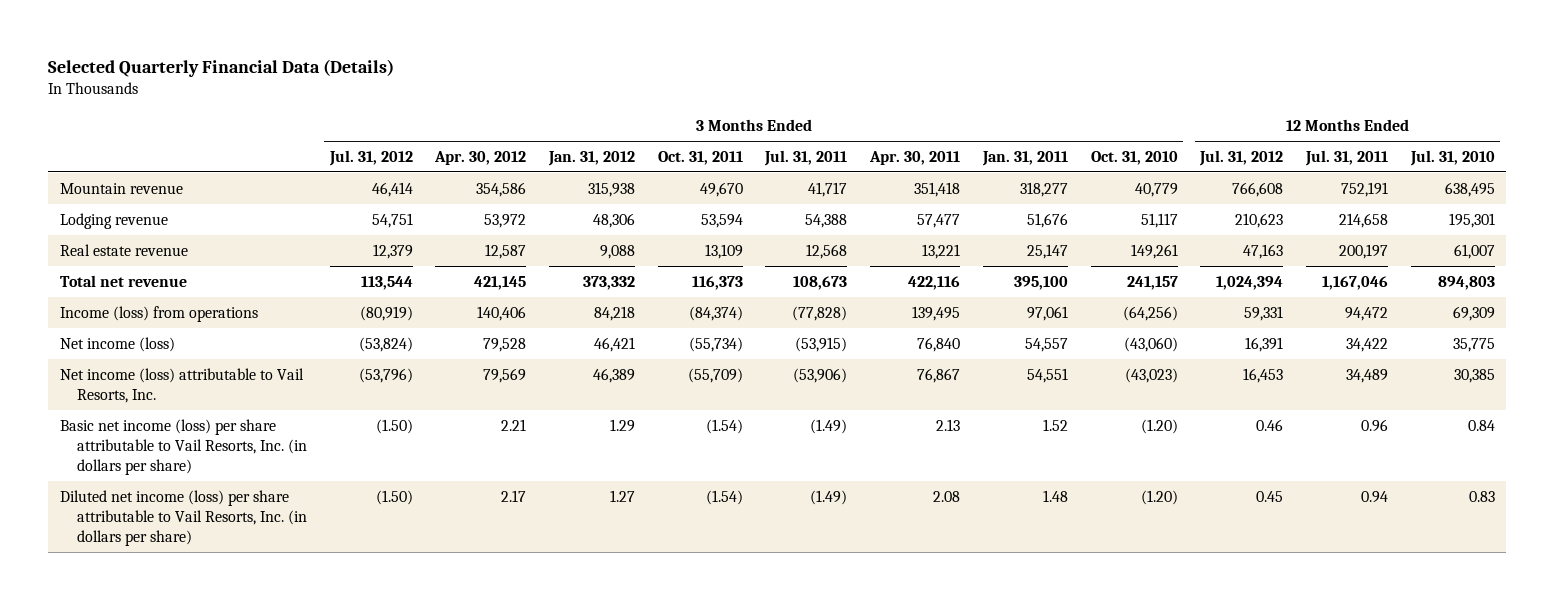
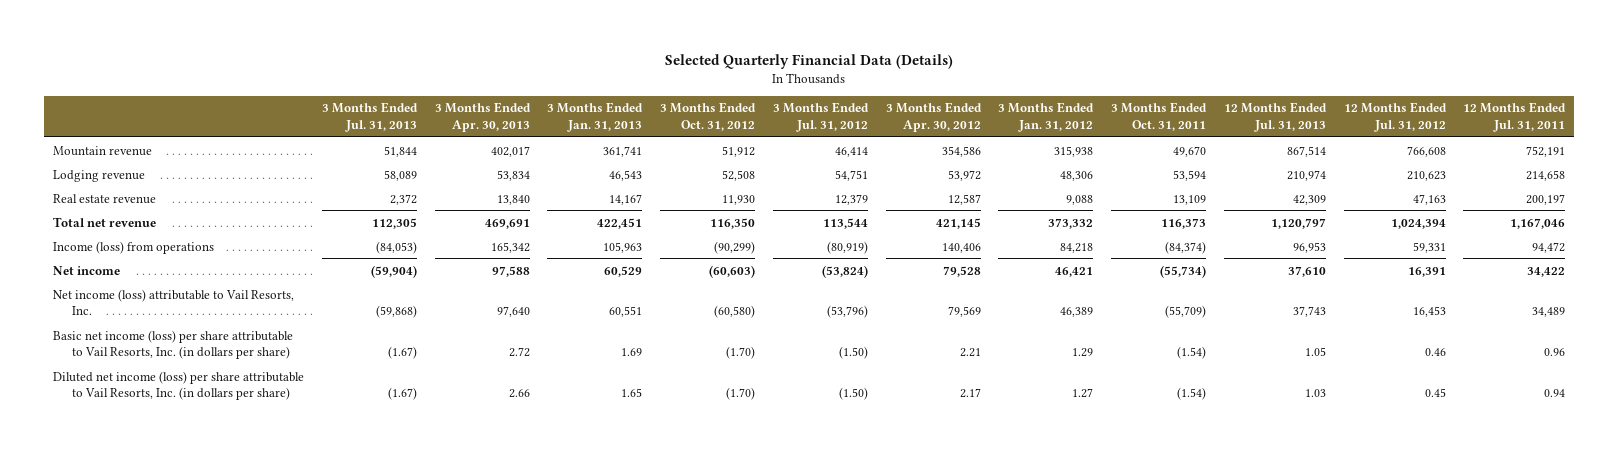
[764,149,848,166] Jul. 31, 2011 -> none
[869,150,961,165] Apr. 30, 2011 -> none
[981,150,1068,166] Jan. 31, 2011 -> none
[1090,150,1178,165] Oct. 31, 2010 -> none
[1409,149,1495,166] Jul. 31, 2010 -> none
none -> [321,102,418,132] 3 Months Ended Jul. 31, 2013
none -> [434,102,531,132] 3 Months Ended Apr. 30, 2013
none -> [547,102,644,132] 3 Months Ended Jan. 31, 2013
none -> [660,102,757,131] 3 Months Ended Oct. 31, 2012
none -> [1223,102,1327,132] 12 Months Ended Jul. 31, 2013
[59,336,175,352] Net income (loss) -> [52,265,120,275] Net income

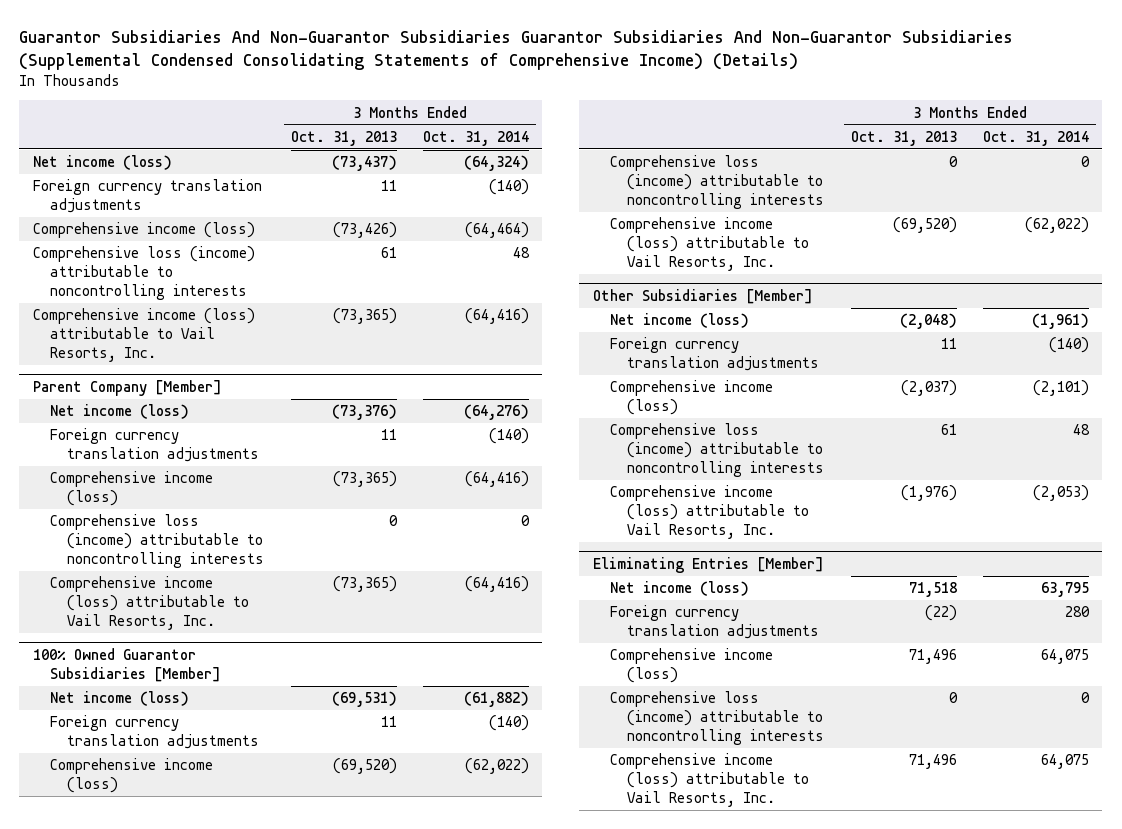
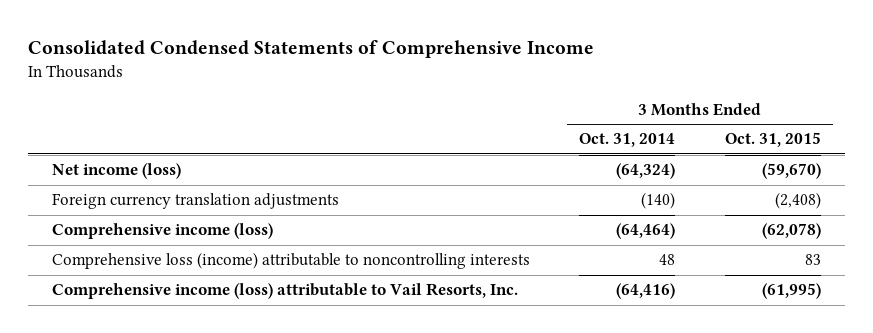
[19,29,1014,70] Guarantor Subsidiaries And Non-Guarantor Subsidiaries Guarantor Subsidiaries And Non-Guarantor Subsidiaries (Supplemental Condensed Consolidating Statements of Comprehensive Income) (Details) -> [27,40,594,59] Consolidated Condensed Statements of Comprehensive Income
[290,130,397,146] Oct. 31, 2013 -> none
none -> [724,132,821,148] Oct. 31, 2015
[32,379,222,396] Parent Company [Member] -> none
[50,404,190,420] Net income (loss) -> none
[50,428,260,463] Foreign currency translation adjustments -> none
[50,471,214,507] Comprehensive income (loss) -> none
[50,514,265,569] Comprehensive loss (income) attributable to noncontrolling interests -> none
[50,576,250,631] Comprehensive income (loss) attributable to Vail Resorts, Inc. -> none
[32,647,222,682] 100% Owned Guarantor Subsidiaries [Member] -> none
[50,691,190,707] Net income (loss) -> none
[50,715,260,750] Foreign currency translation adjustments -> none
[50,758,214,794] Comprehensive income (loss) -> none
[609,155,825,210] Comprehensive loss (income) attributable to noncontrolling interests -> none
[609,217,810,272] Comprehensive income (loss) attributable to Vail Resorts, Inc. -> none
[592,288,813,304] Other Subsidiaries [Member] -> none
[609,313,749,329] Net income (loss) -> none
[609,337,820,372] Foreign currency translation adjustments -> none
[609,380,773,416] Comprehensive income (loss) -> none
[609,423,825,478] Comprehensive loss (income) attributable to noncontrolling interests -> none
[609,485,810,540] Comprehensive income (loss) attributable to Vail Resorts, Inc. -> none
[592,556,824,573] Eliminating Entries [Member] -> none
[609,581,749,597] Net income (loss) -> none
[609,605,820,640] Foreign currency translation adjustments -> none
[609,648,773,684] Comprehensive income (loss) -> none
[609,691,825,746] Comprehensive loss (income) attributable to noncontrolling interests -> none
[609,753,810,808] Comprehensive income (loss) attributable to Vail Resorts, Inc. -> none

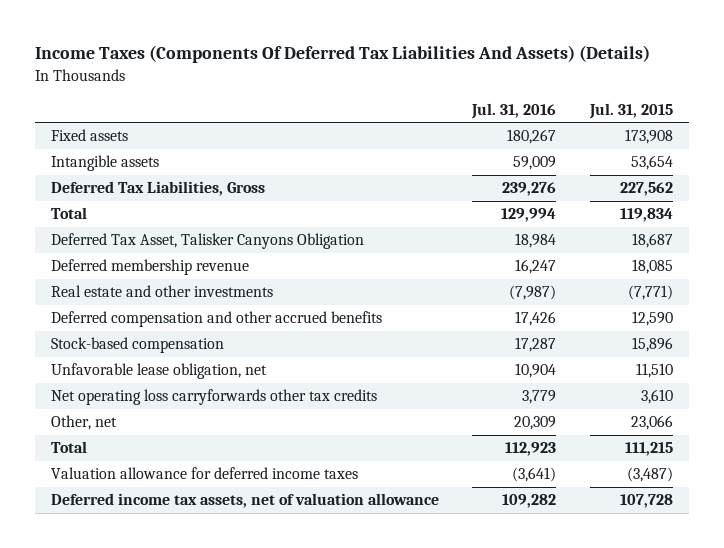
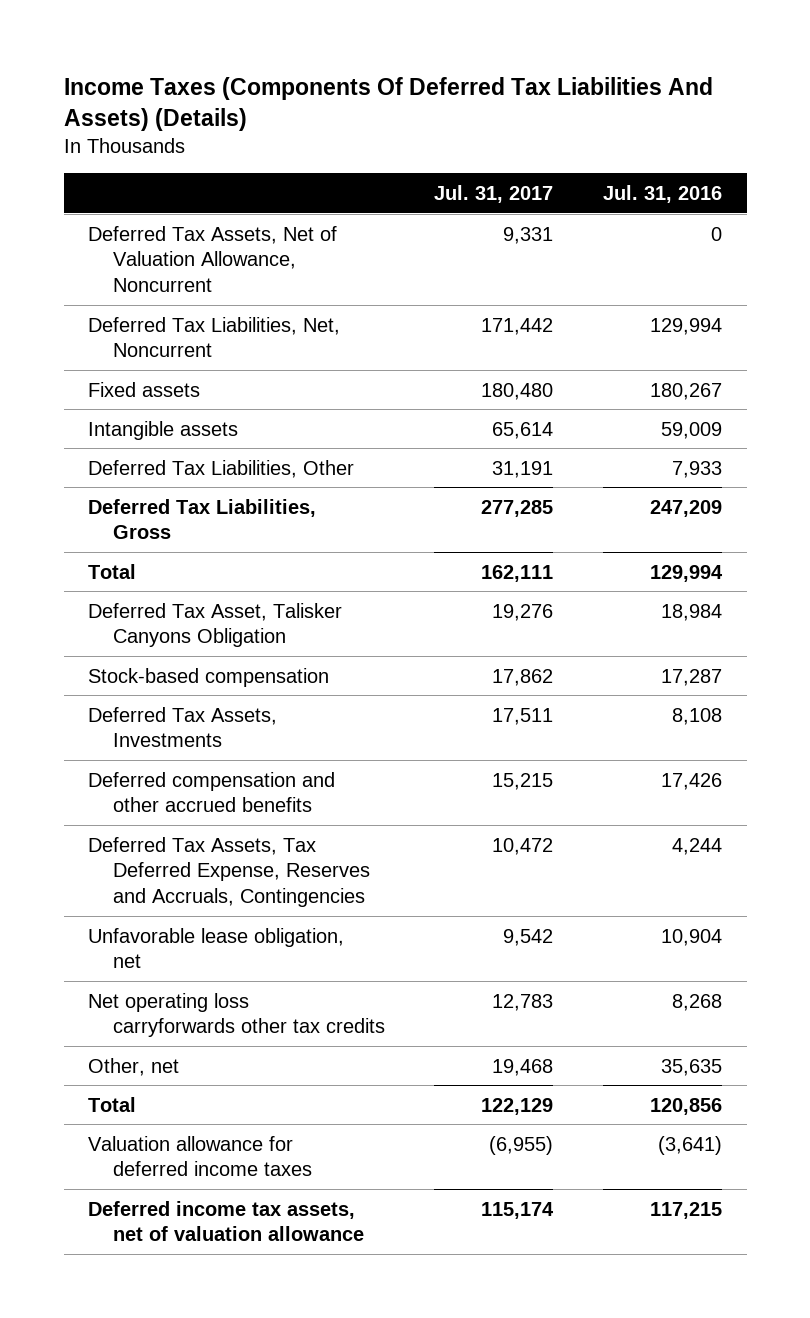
[588,102,673,119] Jul. 31, 2015 -> none
none -> [434,184,554,203] Jul. 31, 2017
none -> [88,225,338,293] Deferred Tax Assets, Net of Valuation Allowance, Noncurrent
none -> [88,316,341,358] Deferred Tax Liabilities, Net, Noncurrent
none -> [88,459,355,478] Deferred Tax Liabilities, Other
[502,182,557,197] 239,276 -> [649,499,722,517] 247,209
[51,259,250,276] Deferred membership revenue -> none
[51,285,274,298] Real estate and other investments -> none
none -> [88,706,278,748] Deferred Tax Assets, Investments
[51,311,383,328] Deferred compensation and other accrued benefits -> [88,771,336,813] Deferred compensation and other accrued benefits
none -> [88,836,370,908] Deferred Tax Assets, Tax Deferred Expense, Reserves and Accruals, Contingencies
[522,390,557,405] 3,779 -> [671,993,722,1011] 8,268
[514,416,557,431] 20,309 -> [660,1058,722,1076] 35,635
[505,442,557,457] 112,923 -> [649,1097,722,1115] 120,856
[502,494,557,509] 109,282 -> [649,1201,722,1219] 117,215

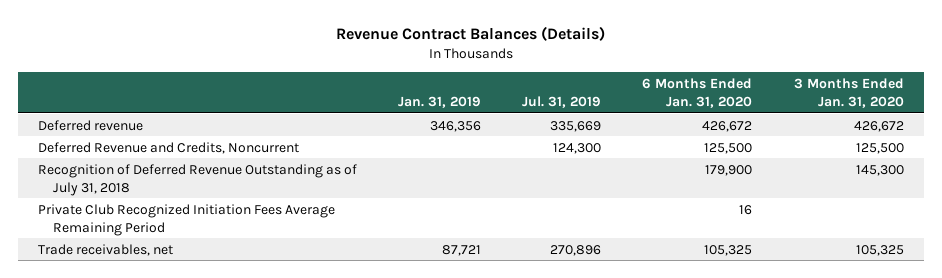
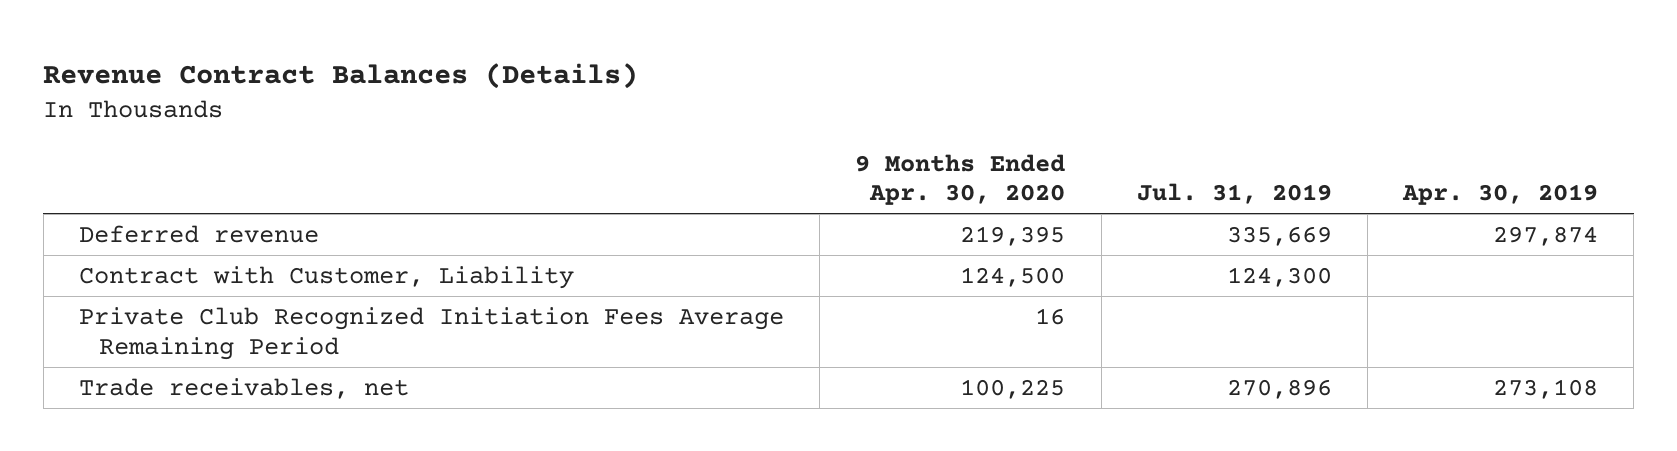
[398,95,482,108] Jan. 31, 2019 -> none
[642,77,753,108] 6 Months Ended Jan. 31, 2020 -> none
[793,77,904,108] 3 Months Ended Jan. 31, 2020 -> none
none -> [855,153,1066,206] 9 Months Ended Apr. 30, 2020
none -> [1402,184,1599,206] Apr. 30, 2019
[38,163,358,196] Recognition of Deferred Revenue Outstanding as of July 31, 2018 -> none
[38,141,300,154] Deferred Revenue and Credits, Noncurrent -> [78,266,574,290] Contract with Customer, Liability

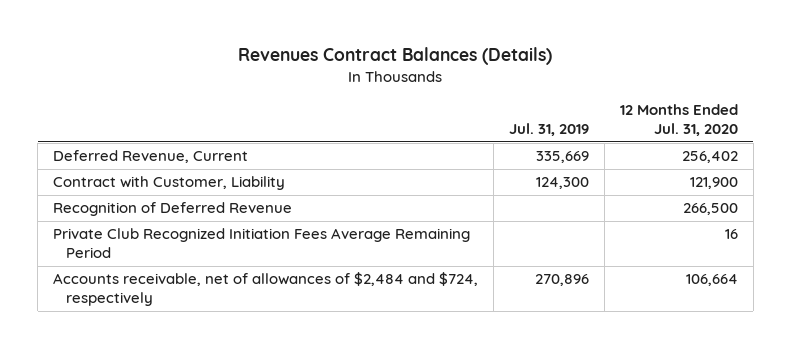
[43,62,639,89] Revenue Contract Balances (Details) -> [238,47,553,66] Revenues Contract Balances (Details)
[855,153,1066,206] 9 Months Ended Apr. 30, 2020 -> none
[1402,184,1599,206] Apr. 30, 2019 -> none
none -> [619,104,738,137] 12 Months Ended Jul. 31, 2020
[78,225,319,244] Deferred revenue -> [52,150,248,164] Deferred Revenue, Current
none -> [52,202,292,217] Recognition of Deferred Revenue
[78,378,409,400] Trade receivables, net -> [52,272,478,307] Accounts receivable, net of allowances of $2,484 and $724, respectively

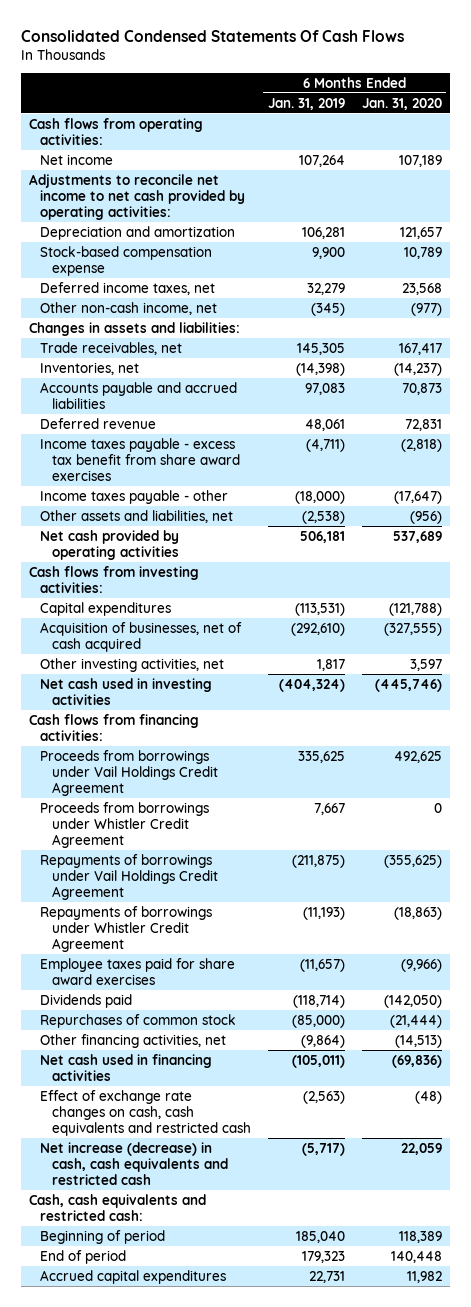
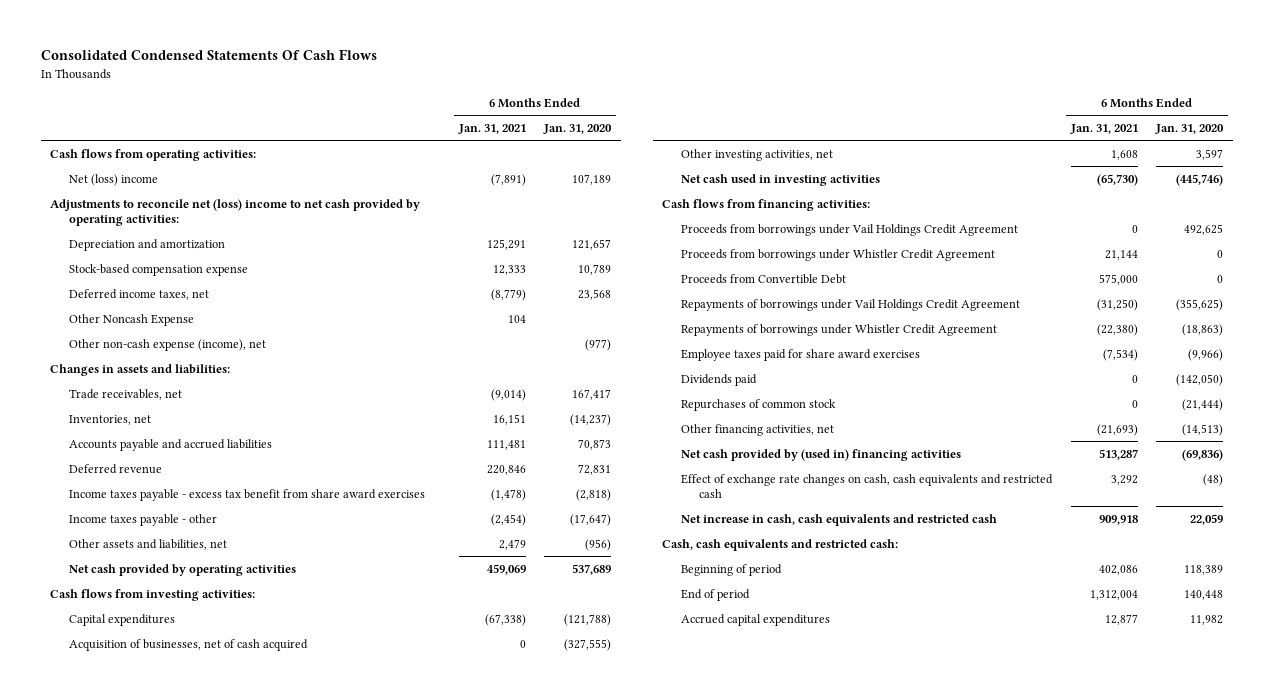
[267,97,345,110] Jan. 31, 2019 -> none
none -> [457,123,526,134] Jan. 31, 2021
[40,153,114,165] Net income -> [68,173,158,186] Net (loss) income
[29,173,246,220] Adjustments to reconcile net income to net cash provided by operating activities: -> [50,198,421,226] Adjustments to reconcile net (loss) income to net cash provided by operating activities:
none -> [68,313,194,326] Other Noncash Expense
[40,301,218,315] Other non-cash income, net -> [68,338,266,351] Other non-cash expense (income), net
none -> [680,273,846,284] Proceeds from Convertible Debt
[40,1053,213,1081] Net cash used in financing activities -> [680,448,961,461] Net cash provided by (used in) financing activities
[40,1141,228,1185] Net increase (decrease) in cash, cash equivalents and restricted cash -> [680,513,997,526] Net increase in cash, cash equivalents and restricted cash

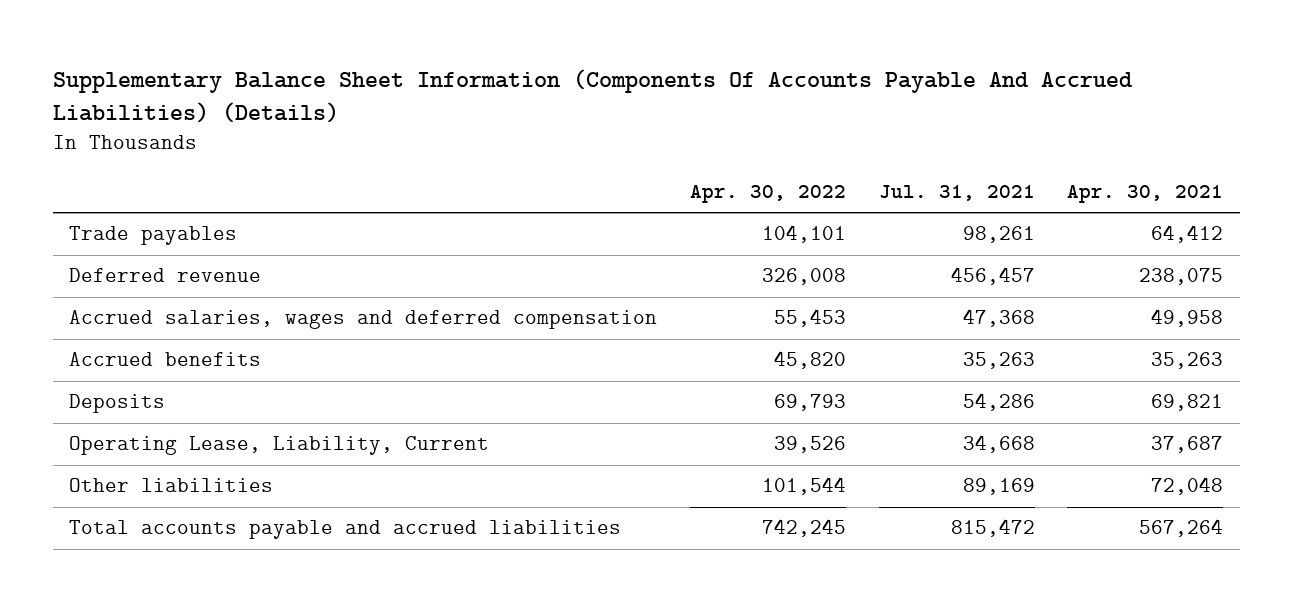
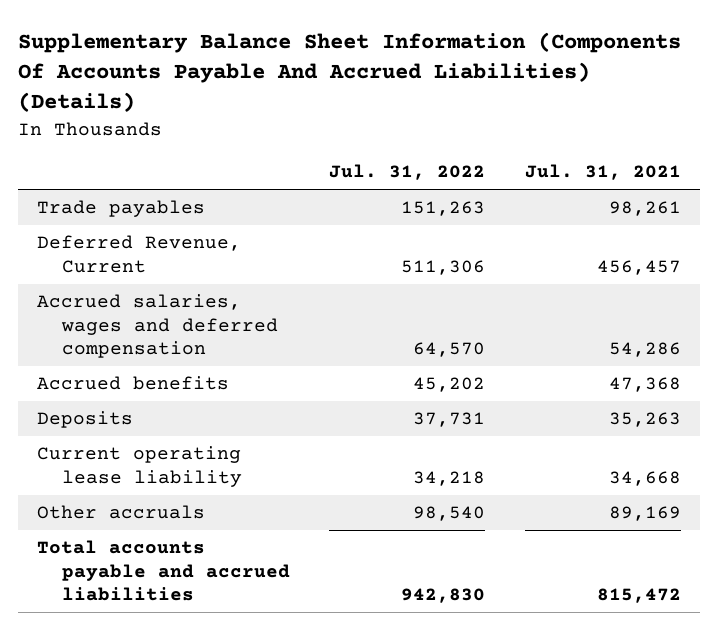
[690,185,847,204] Apr. 30, 2022 -> none
[1067,185,1224,204] Apr. 30, 2021 -> none
none -> [329,164,486,181] Jul. 31, 2022
[69,268,262,283] Deferred revenue -> [37,235,242,273] Deferred Revenue, Current
[962,309,1035,328] 47,368 -> [608,341,681,357] 54,286
[962,352,1035,370] 35,263 -> [608,377,681,393] 47,368
[962,393,1035,412] 54,286 -> [608,412,681,428] 35,263
[69,436,490,456] Operating Lease, Liability, Current -> [37,446,243,487] Current operating lease liability
[69,478,274,493] Other liabilities -> [37,505,206,520] Other accruals

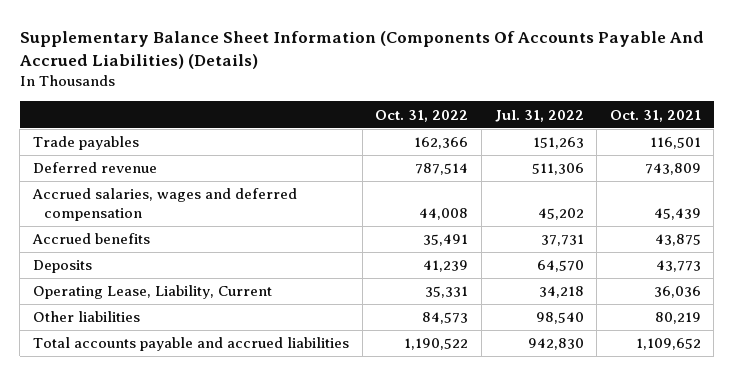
[524,164,681,181] Jul. 31, 2021 -> none
none -> [375,109,469,122] Oct. 31, 2022
none -> [609,109,701,122] Oct. 31, 2021
[37,235,242,273] Deferred Revenue, Current -> [33,162,158,174] Deferred revenue
[413,341,486,357] 64,570 -> [537,207,584,220] 45,202
[413,377,486,393] 45,202 -> [540,234,584,247] 37,731
[413,412,486,428] 37,731 -> [536,260,584,273] 64,570
[37,446,243,487] Current operating lease liability -> [33,285,273,300] Operating Lease, Liability, Current
[37,505,206,520] Other accruals -> [33,311,141,323] Other liabilities

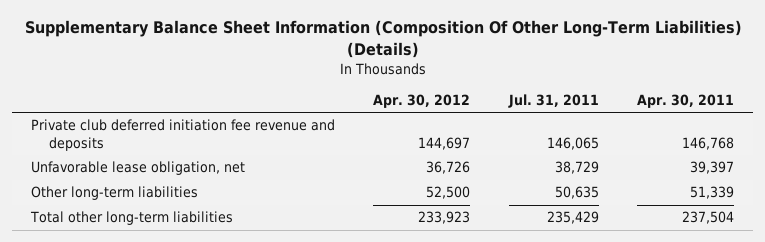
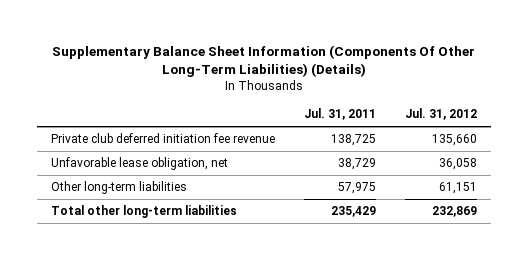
[24,20,742,58] Supplementary Balance Sheet Information (Composition Of Other Long-Term Liabilities) (Details) -> [52,44,476,78] Supplementary Balance Sheet Information (Components Of Other Long-Term Liabilities) (Details)
[373,93,471,108] Apr. 30, 2012 -> none
[637,93,735,108] Apr. 30, 2011 -> none
none -> [404,108,477,121] Jul. 31, 2012
[31,119,336,151] Private club deferred initiation fee revenue and deposits -> [51,133,276,144] Private club deferred initiation fee revenue
[546,136,599,150] 146,065 -> [331,134,377,147] 138,725
[554,186,599,200] 50,635 -> [338,182,377,195] 57,975

